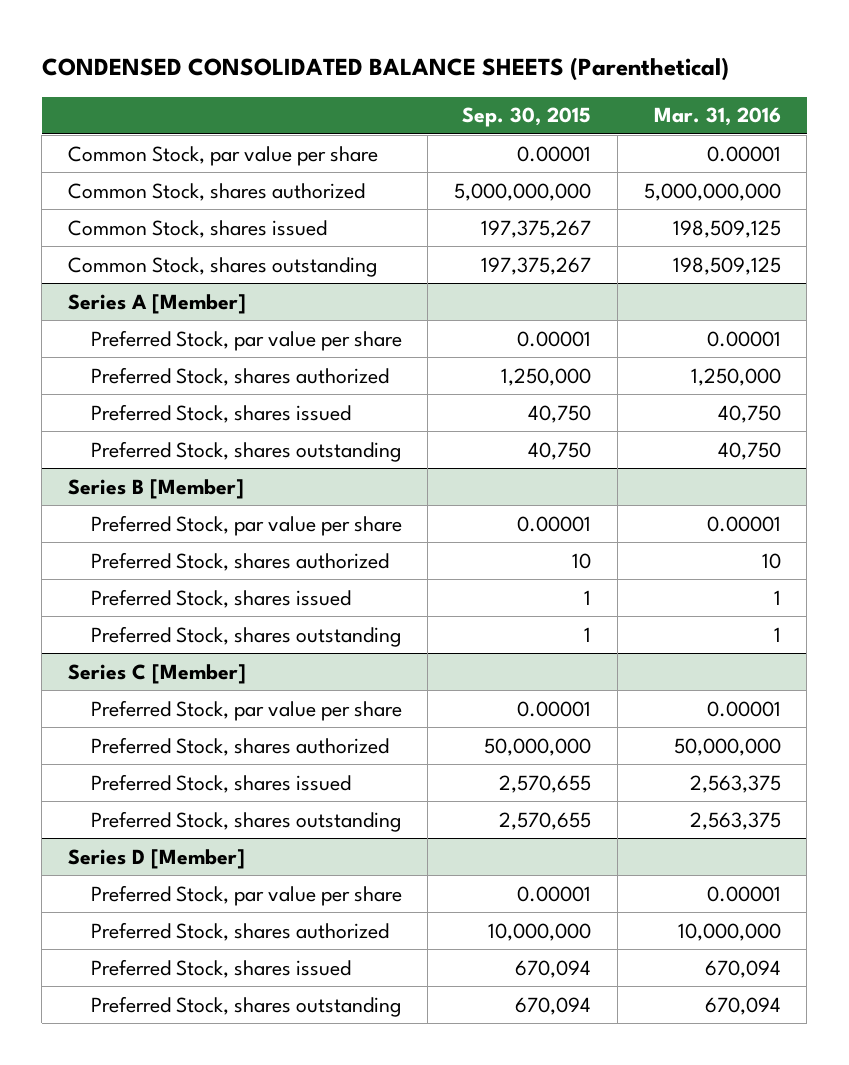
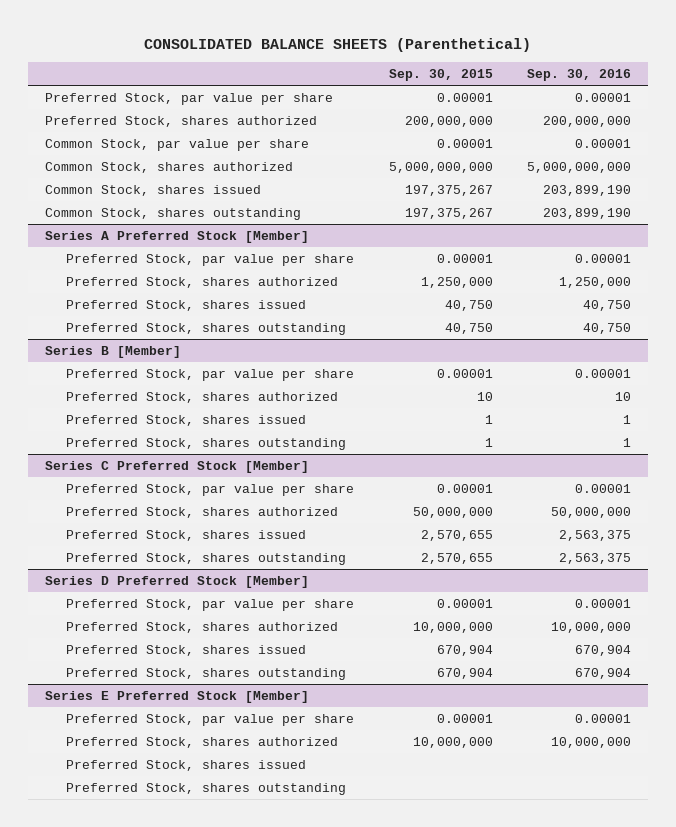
[41,57,729,82] CONDENSED CONSOLIDATED BALANCE SHEETS (Parenthetical) -> [144,37,532,52] CONSOLIDATED BALANCE SHEETS (Parenthetical)
[653,107,781,127] Mar. 31, 2016 -> none
none -> [526,68,631,81] Sep. 30, 2016
none -> [45,92,334,105] Preferred Stock, par value per share
none -> [45,115,318,127] Preferred Stock, shares authorized
[68,293,247,314] Series A [Member] -> [45,230,310,243] Series A Preferred Stock [Member]
[68,663,247,684] Series C [Member] -> [45,460,310,473] Series C Preferred Stock [Member]
[68,848,246,869] Series D [Member] -> [45,575,310,588] Series D Preferred Stock [Member]
[515,959,592,978] 670,094 -> [436,644,493,656] 670,904
[515,996,592,1015] 670,094 -> [436,667,493,679] 670,904
none -> [45,690,310,703] Series E Preferred Stock [Member]
none -> [66,713,355,726] Preferred Stock, par value per share
none -> [66,736,339,748] Preferred Stock, shares authorized
none -> [66,759,307,771] Preferred Stock, shares issued
none -> [66,782,347,795] Preferred Stock, shares outstanding

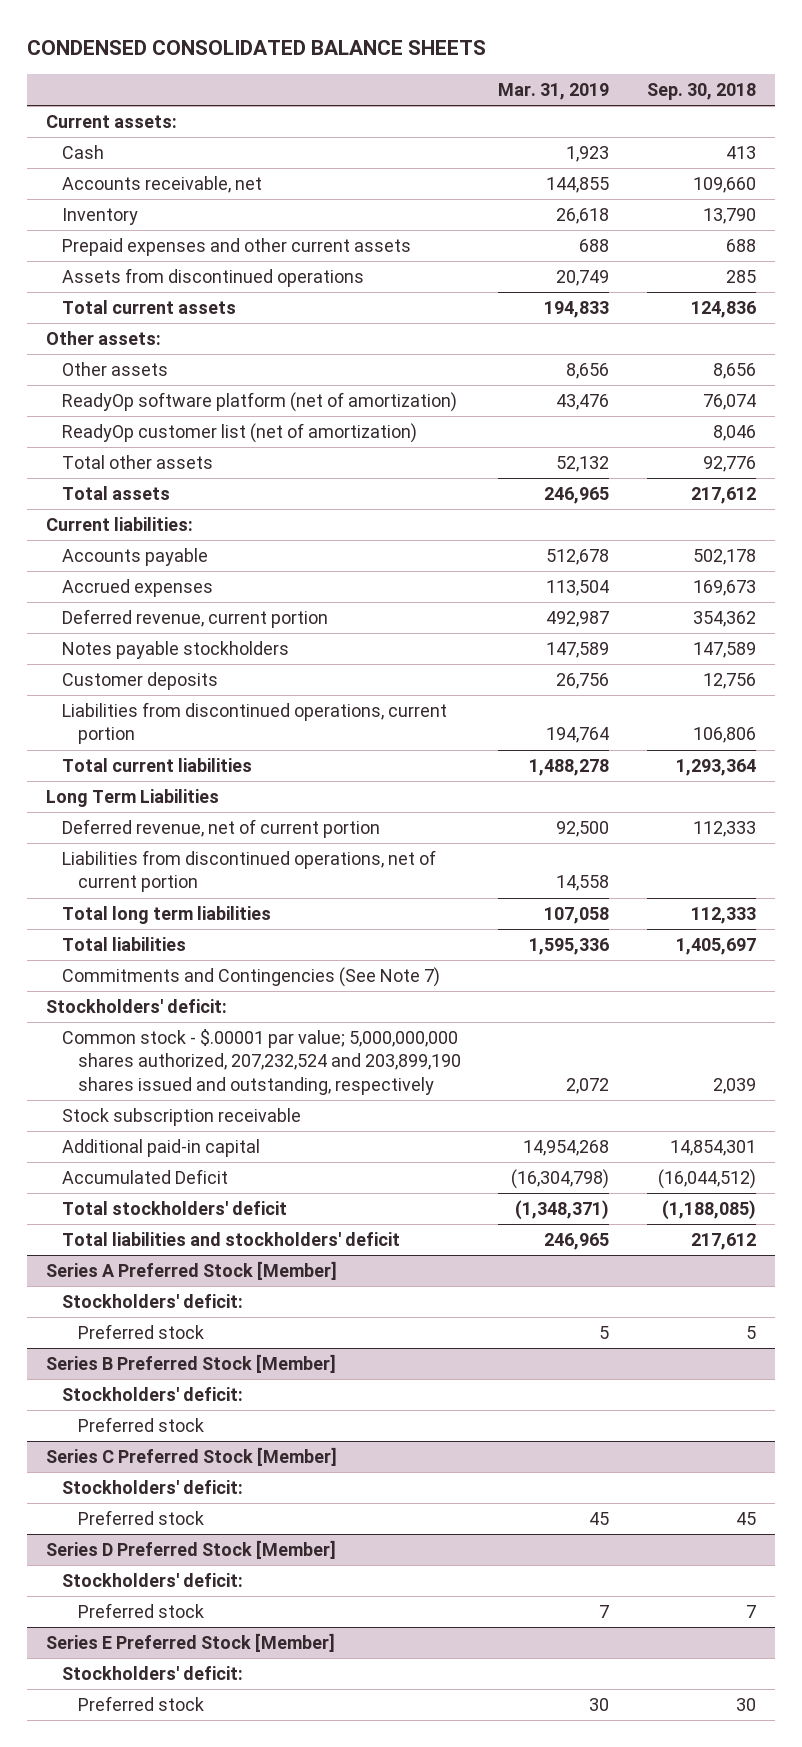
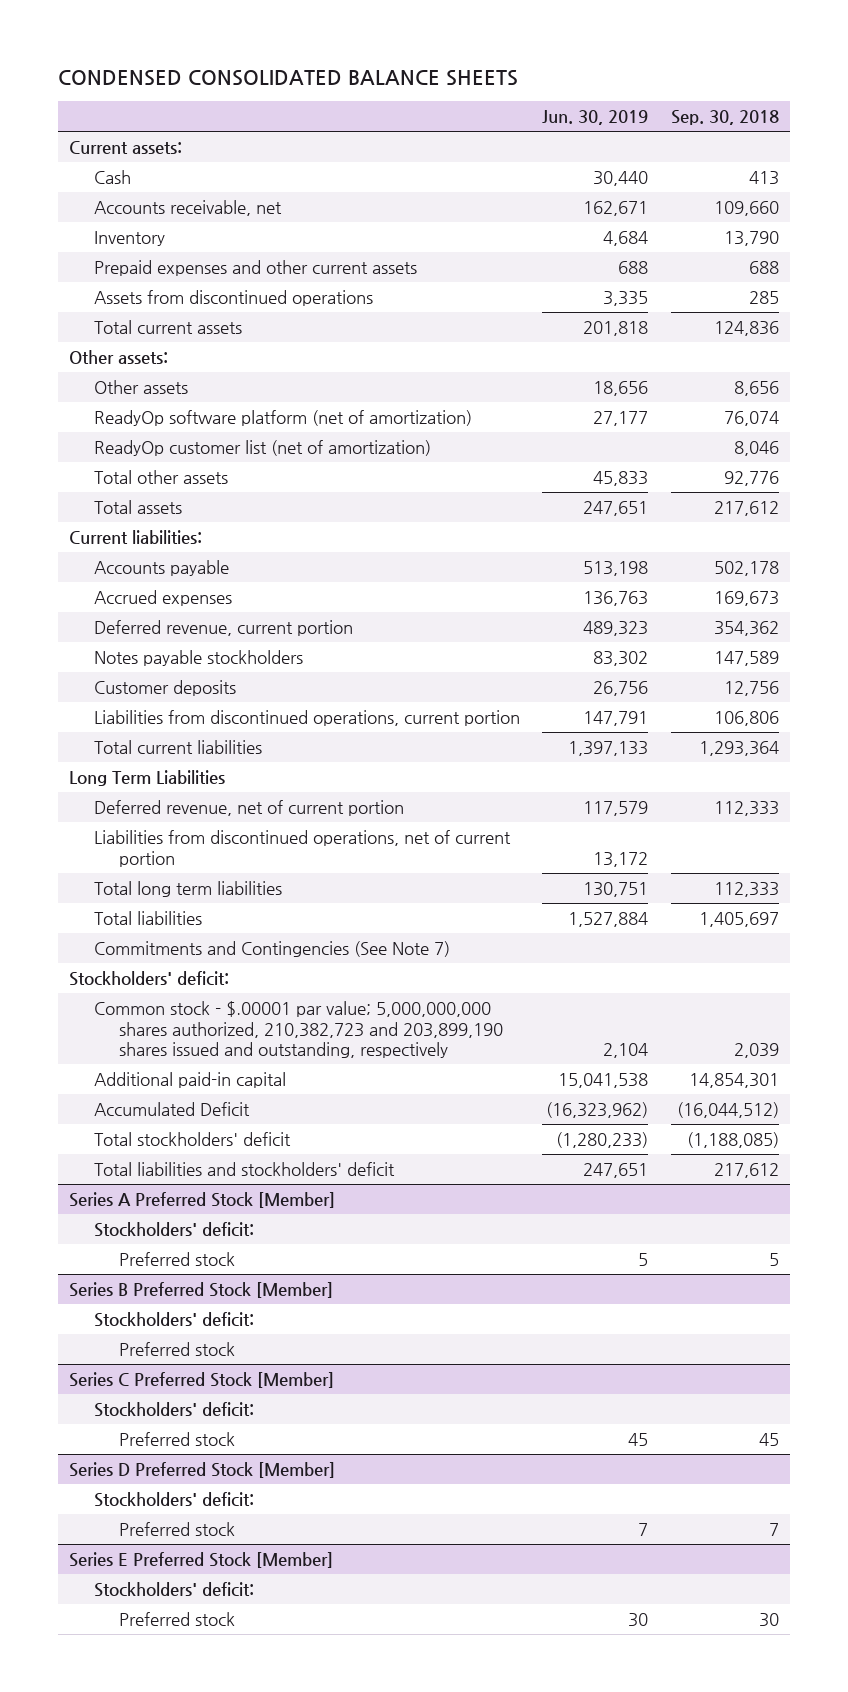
[498,82,610,100] Mar. 31, 2019 -> none
none -> [542,110,649,126] Jun. 30, 2019
[61,1108,301,1127] Stock subscription receivable -> none
[61,1029,461,1095] Common stock - $.00001 par value; 5,000,000,000 shares authorized, 207,232,524 and 203,899,190 shares issued and outstanding, respectively -> [93,1001,503,1059] Common stock - $.00001 par value; 5,000,000,000 shares authorized, 210,382,723 and 203,899,190 shares issued and outstanding, respectively

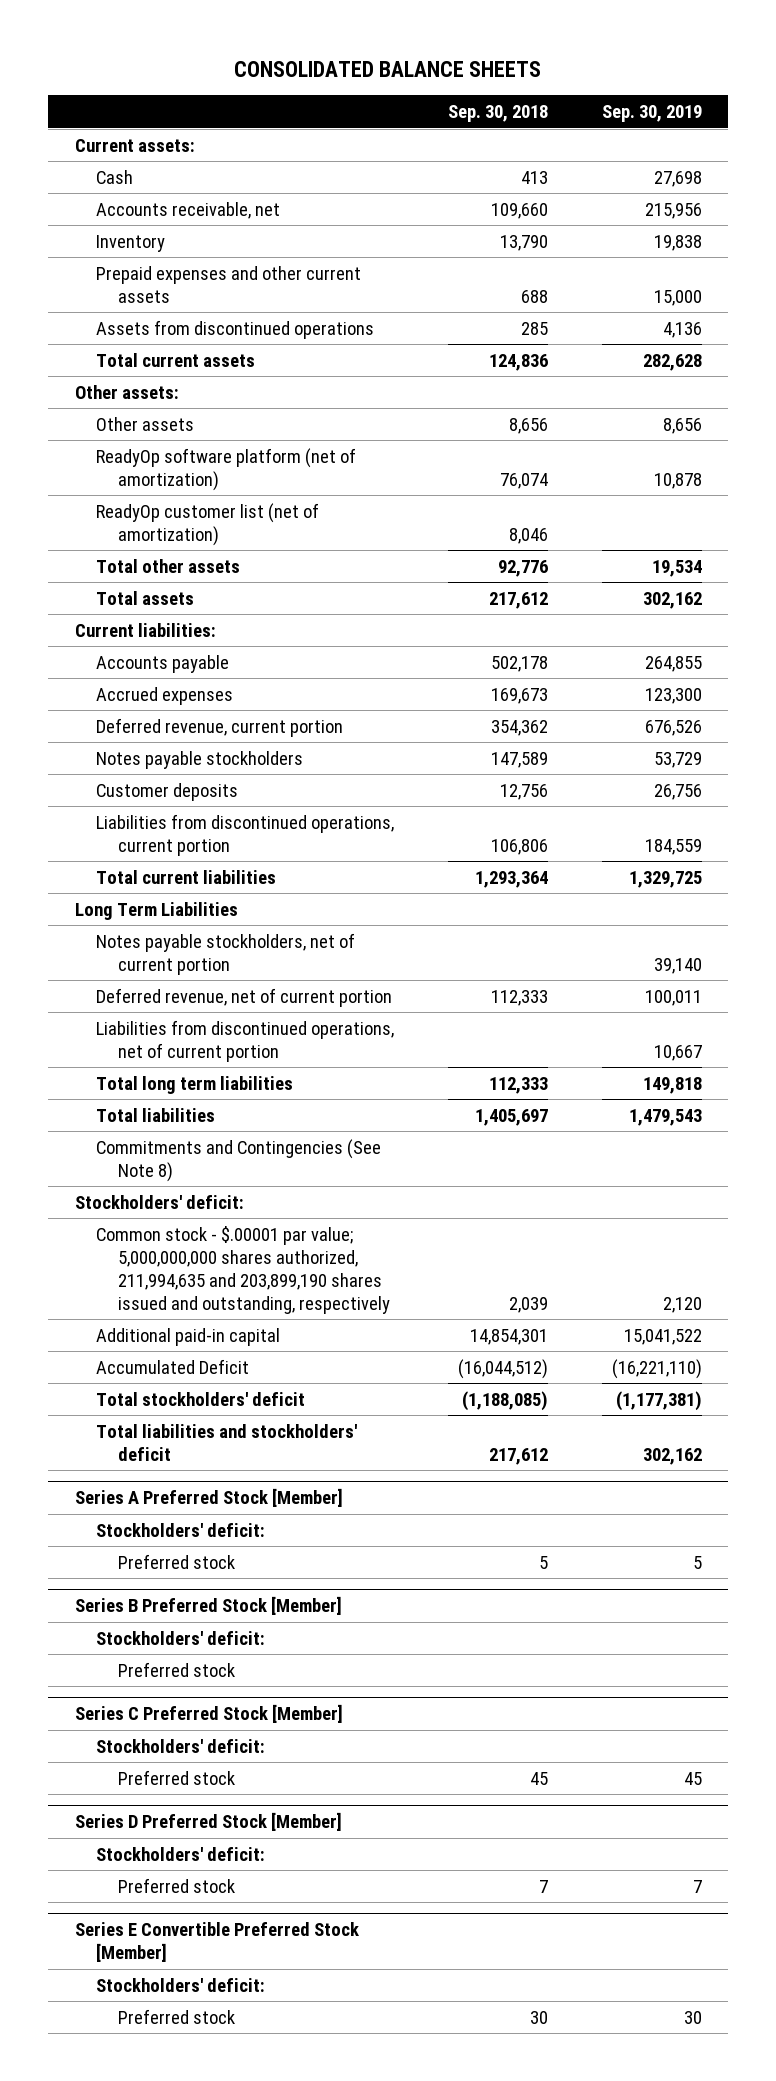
[57,70,518,87] CONDENSED CONSOLIDATED BALANCE SHEETS -> [234,60,542,77] CONSOLIDATED BALANCE SHEETS
[542,110,649,126] Jun. 30, 2019 -> none
none -> [601,105,702,123] Sep. 30, 2019
none -> [96,932,356,975] Notes payable stockholders, net of current portion
[93,941,450,958] Commitments and Contingencies (See Note 7) -> [96,1138,382,1182] Commitments and Contingencies (See Note 8)
[93,1001,503,1059] Common stock - $.00001 par value; 5,000,000,000 shares authorized, 210,382,723 and 203,899,190 shares issued and outstanding, respectively -> [96,1225,391,1314] Common stock - $.00001 par value; 5,000,000,000 shares authorized, 211,994,635 and 203,899,190 shares issued and outstanding, respectively
[69,1552,334,1569] Series E Preferred Stock [Member] -> [74,1922,359,1963] Series E Convertible Preferred Stock [Member]

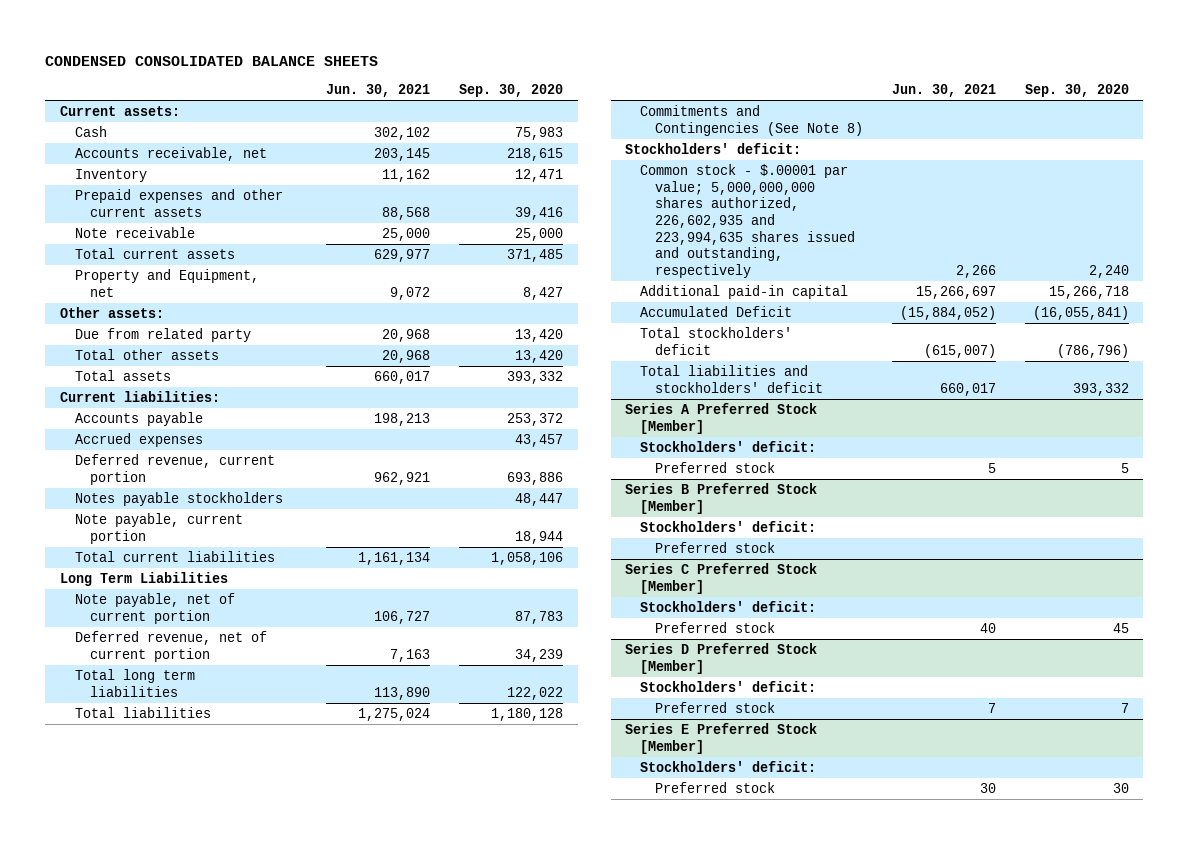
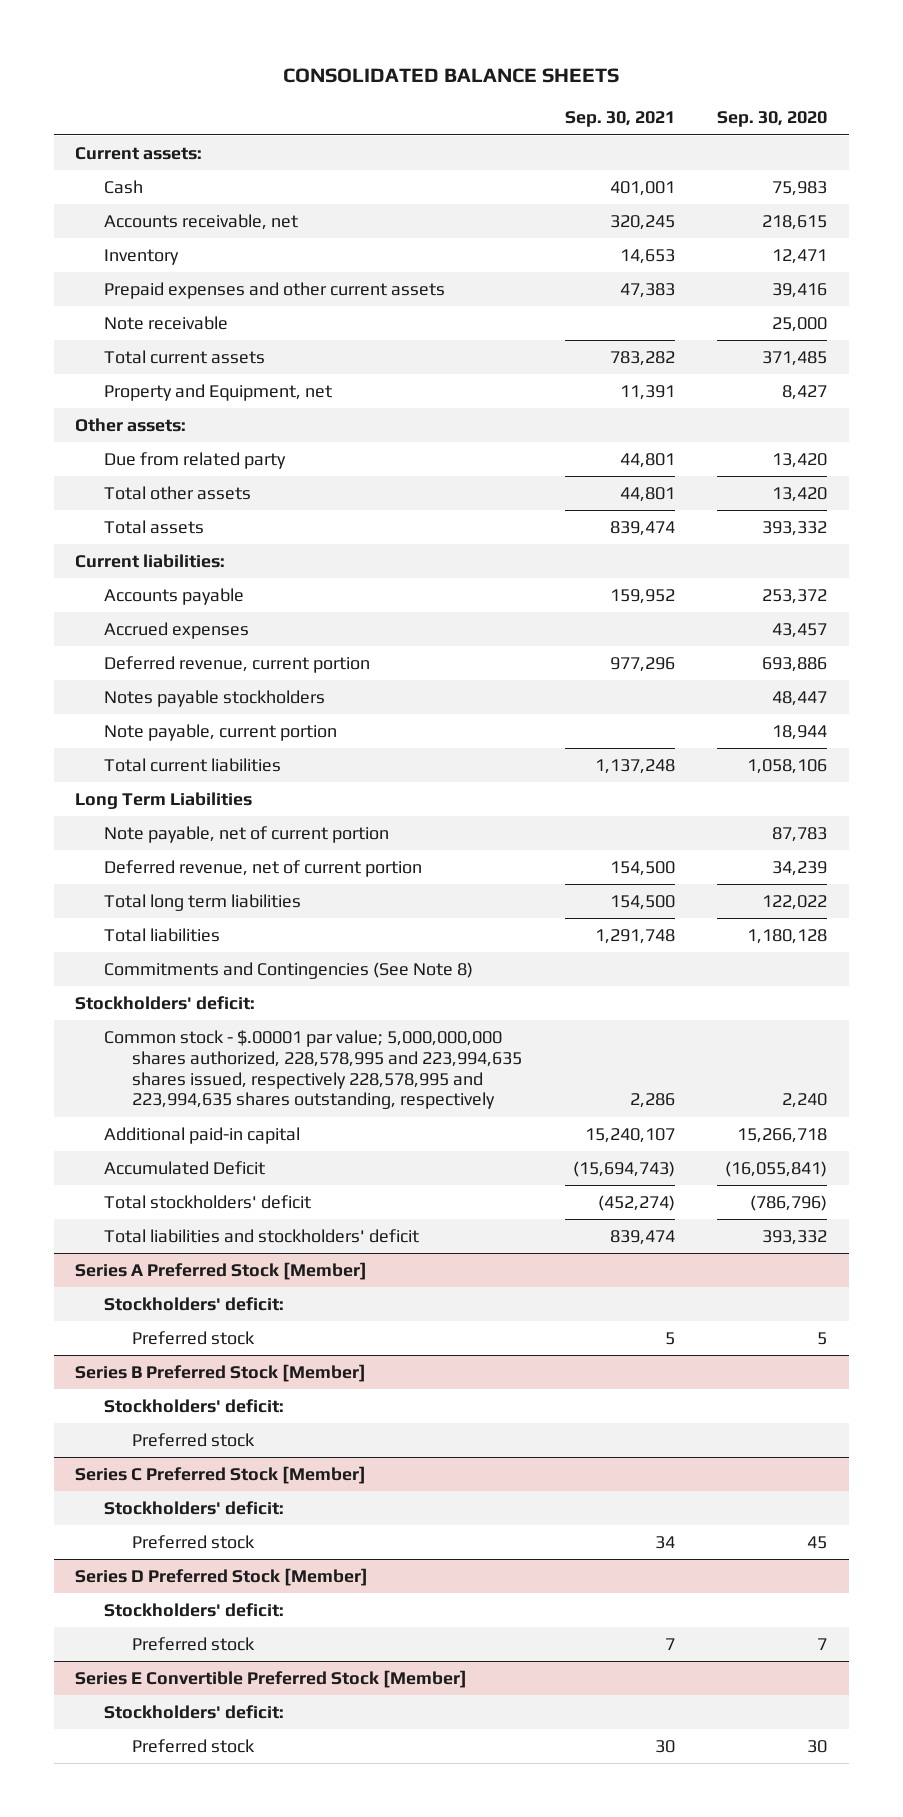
[45,55,379,66] CONDENSED CONSOLIDATED BALANCE SHEETS -> [283,68,620,84] CONSOLIDATED BALANCE SHEETS
[326,84,431,98] Jun. 30, 2021 -> none
none -> [564,111,675,128] Sep. 30, 2021
[640,163,856,278] Common stock - $.00001 par value; 5,000,000,000 shares authorized, 226,602,935 and 223,994,635 shares issued and outstanding, respectively -> [103,1030,522,1110] Common stock - $.00001 par value; 5,000,000,000 shares authorized, 228,578,995 and 223,994,635 shares issued, respectively 228,578,995 and 223,994,635 shares outstanding, respectively
[625,722,818,754] Series E Preferred Stock [Member] -> [75,1670,468,1689] Series E Convertible Preferred Stock [Member]

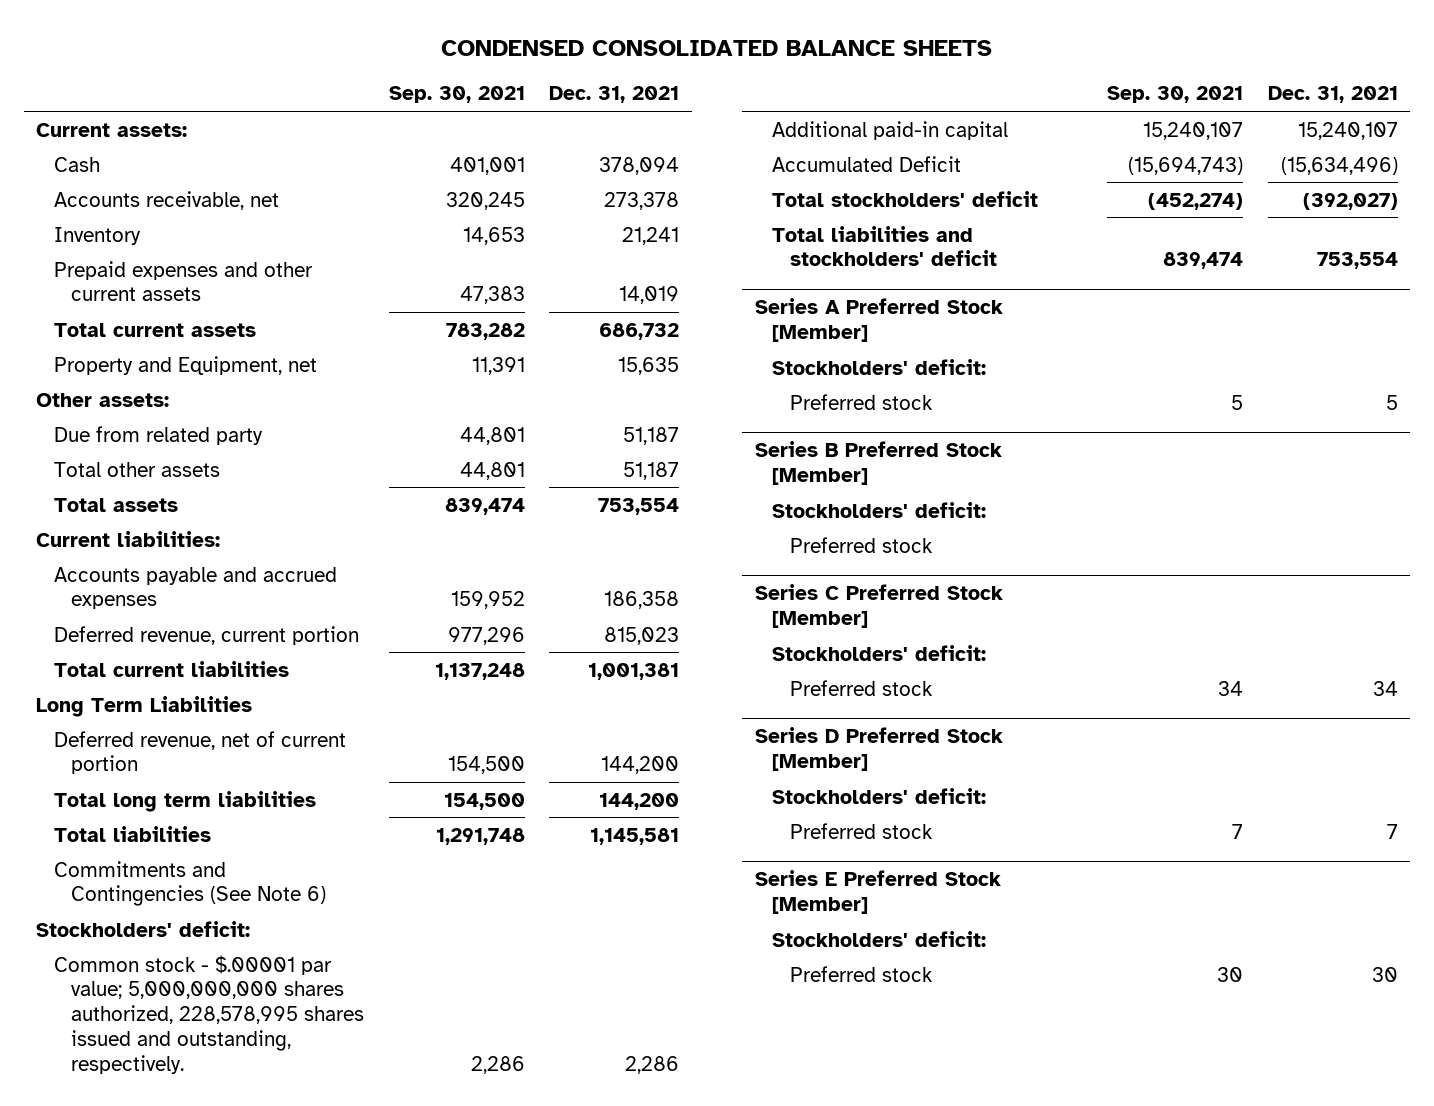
[283,68,620,84] CONSOLIDATED BALANCE SHEETS -> [441,39,993,56] CONDENSED CONSOLIDATED BALANCE SHEETS
[717,111,828,128] Sep. 30, 2020 -> none
none -> [549,86,680,104] Dec. 31, 2021
[103,316,228,331] Note receivable -> none
[103,622,249,640] Accrued expenses -> none
[103,588,244,606] Accounts payable -> [53,566,337,610] Accounts payable and accrued expenses
[103,690,325,708] Notes payable stockholders -> none
[103,724,337,742] Note payable, current portion -> none
[103,826,389,844] Note payable, net of current portion -> none
[103,962,473,980] Commitments and Contingencies (See Note 8) -> [53,860,327,907] Commitments and Contingencies (See Note 6)
[103,1030,522,1110] Common stock - $.00001 par value; 5,000,000,000 shares authorized, 228,578,995 and 223,994,635 shares issued, respectively 228,578,995 and 223,994,635 shares outstanding, respectively -> [53,954,365,1075] Common stock - $.00001 par value; 5,000,000,000 shares authorized, 228,578,995 shares issued and outstanding, respectively.
[75,1670,468,1689] Series E Convertible Preferred Stock [Member] -> [754,869,1001,914] Series E Preferred Stock [Member]

